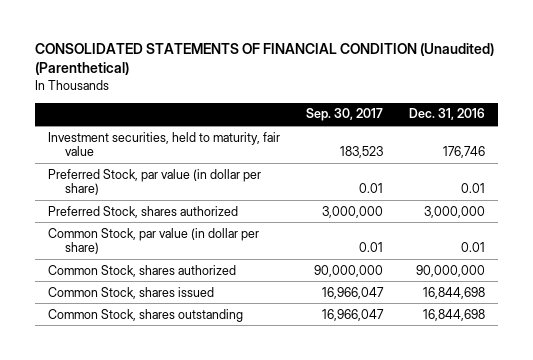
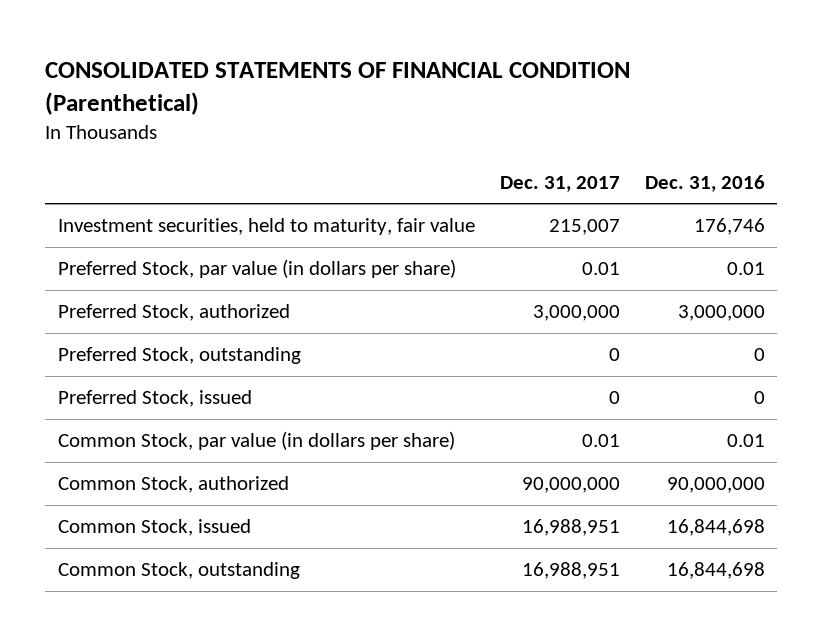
[34,43,494,76] CONSOLIDATED STATEMENTS OF FINANCIAL CONDITION (Unaudited) (Parenthetical) -> [45,61,631,115] CONSOLIDATED STATEMENTS OF FINANCIAL CONDITION (Parenthetical)
[306,108,384,122] Sep. 30, 2017 -> none
none -> [499,175,620,192] Dec. 31, 2017
[48,168,262,196] Preferred Stock, par value (in dollar per share) -> [57,259,456,279] Preferred Stock, par value (in dollars per share)
[48,205,239,218] Preferred Stock, shares authorized -> [57,304,290,322] Preferred Stock, authorized
none -> [57,347,301,365] Preferred Stock, outstanding
none -> [57,390,252,408] Preferred Stock, issued
[48,227,260,255] Common Stock, par value (in dollar per share) -> [57,431,455,451] Common Stock, par value (in dollars per share)
[48,264,237,277] Common Stock, shares authorized -> [57,476,289,494] Common Stock, authorized
[48,286,215,299] Common Stock, shares issued -> [57,519,251,537] Common Stock, issued
[48,308,244,322] Common Stock, shares outstanding -> [57,562,300,580] Common Stock, outstanding

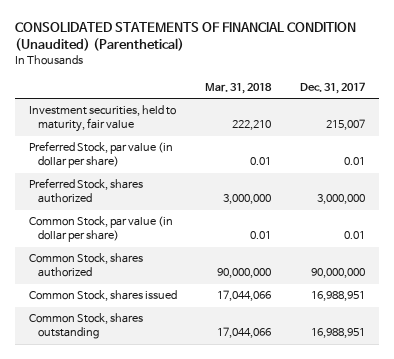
[45,61,631,115] CONSOLIDATED STATEMENTS OF FINANCIAL CONDITION (Parenthetical) -> [14,22,356,52] CONSOLIDATED STATEMENTS OF FINANCIAL CONDITION (Unaudited) (Parenthetical)
[644,174,765,192] Dec. 31, 2016 -> none
none -> [205,82,273,94] Mar. 31, 2018
[57,347,301,365] Preferred Stock, outstanding -> none
[57,390,252,408] Preferred Stock, issued -> none
[57,259,456,279] Preferred Stock, par value (in dollars per share) -> [28,141,173,169] Preferred Stock, par value (in dollar per share)
[57,304,290,322] Preferred Stock, authorized -> [28,178,143,204] Preferred Stock, shares authorized
[57,431,455,451] Common Stock, par value (in dollars per share) -> [28,216,173,243] Common Stock, par value (in dollar per share)
[57,476,289,494] Common Stock, authorized -> [28,253,143,278] Common Stock, shares authorized
[57,519,251,537] Common Stock, issued -> [28,290,177,302] Common Stock, shares issued
[57,562,300,580] Common Stock, outstanding -> [28,313,143,340] Common Stock, shares outstanding

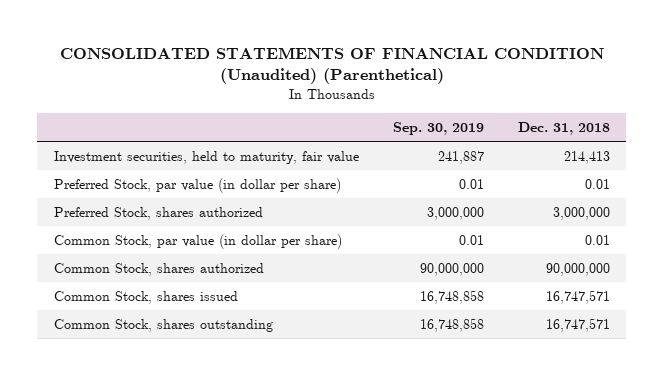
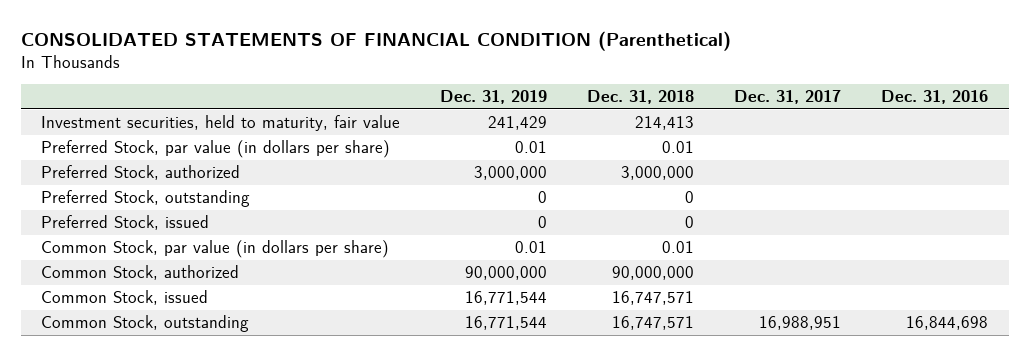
[59,46,604,85] CONSOLIDATED STATEMENTS OF FINANCIAL CONDITION (Unaudited) (Parenthetical) -> [20,30,731,51] CONSOLIDATED STATEMENTS OF FINANCIAL CONDITION (Parenthetical)
[392,122,484,136] Sep. 30, 2019 -> none
none -> [439,90,547,105] Dec. 31, 2019
none -> [734,90,842,105] Dec. 31, 2017
none -> [881,90,989,105] Dec. 31, 2016
[53,177,341,193] Preferred Stock, par value (in dollar per share) -> [40,139,390,158] Preferred Stock, par value (in dollars per share)
[53,206,263,220] Preferred Stock, shares authorized -> [40,164,240,180] Preferred Stock, authorized
none -> [40,189,250,207] Preferred Stock, outstanding
none -> [40,214,209,230] Preferred Stock, issued
[53,233,342,249] Common Stock, par value (in dollar per share) -> [40,239,389,258] Common Stock, par value (in dollars per share)
[53,262,264,276] Common Stock, shares authorized -> [40,264,239,280] Common Stock, authorized
[53,290,238,304] Common Stock, shares issued -> [40,289,208,305] Common Stock, issued
[53,318,273,332] Common Stock, shares outstanding -> [40,314,249,332] Common Stock, outstanding

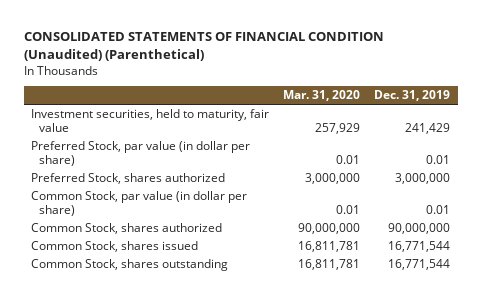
[20,30,731,51] CONSOLIDATED STATEMENTS OF FINANCIAL CONDITION (Parenthetical) -> [23,32,384,62] CONSOLIDATED STATEMENTS OF FINANCIAL CONDITION (Unaudited) (Parenthetical)
[587,90,695,105] Dec. 31, 2018 -> none
[734,90,842,105] Dec. 31, 2017 -> none
[881,90,989,105] Dec. 31, 2016 -> none
none -> [283,90,361,102] Mar. 31, 2020
[40,189,250,207] Preferred Stock, outstanding -> none
[40,214,209,230] Preferred Stock, issued -> none
[40,139,390,158] Preferred Stock, par value (in dollars per share) -> [30,141,250,167] Preferred Stock, par value (in dollar per share)
[40,164,240,180] Preferred Stock, authorized -> [30,173,225,185] Preferred Stock, shares authorized
[40,239,389,258] Common Stock, par value (in dollars per share) -> [30,191,247,217] Common Stock, par value (in dollar per share)
[40,264,239,280] Common Stock, authorized -> [30,223,222,235] Common Stock, shares authorized
[40,289,208,305] Common Stock, issued -> [30,241,198,253] Common Stock, shares issued
[40,314,249,332] Common Stock, outstanding -> [30,259,228,272] Common Stock, shares outstanding

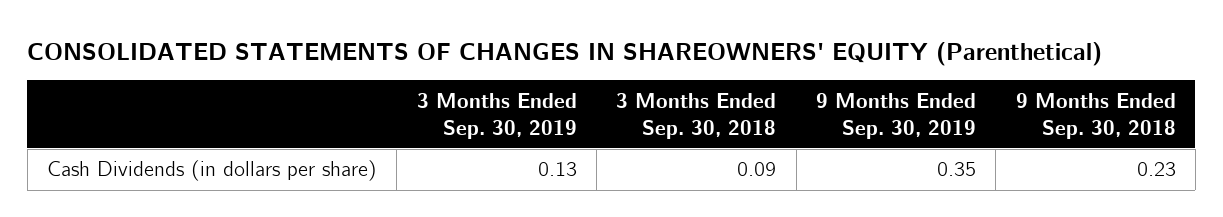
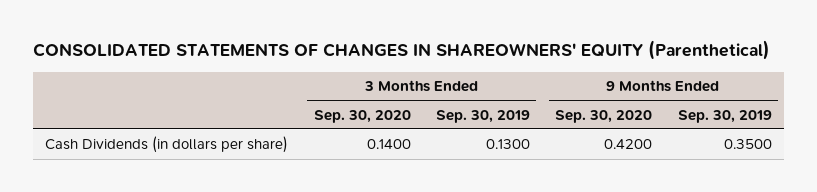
[616,92,777,139] 3 Months Ended Sep. 30, 2018 -> none
[1015,92,1176,139] 9 Months Ended Sep. 30, 2018 -> none
none -> [313,109,411,123] Sep. 30, 2020
none -> [555,109,653,123] Sep. 30, 2020
[537,162,577,177] 0.13 -> [485,139,530,150] 0.1300
[936,162,976,177] 0.35 -> [723,139,772,150] 0.3500

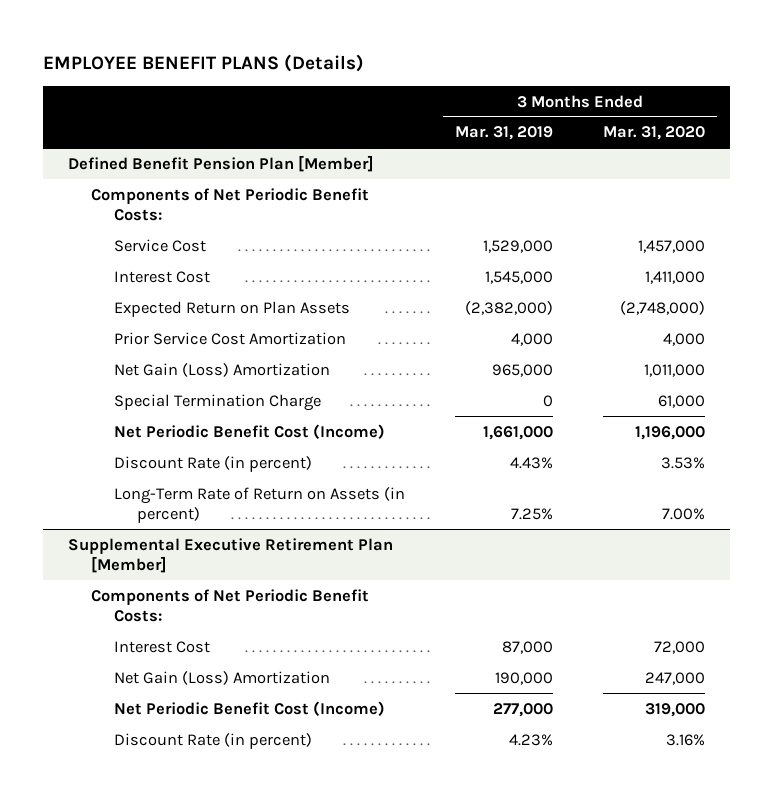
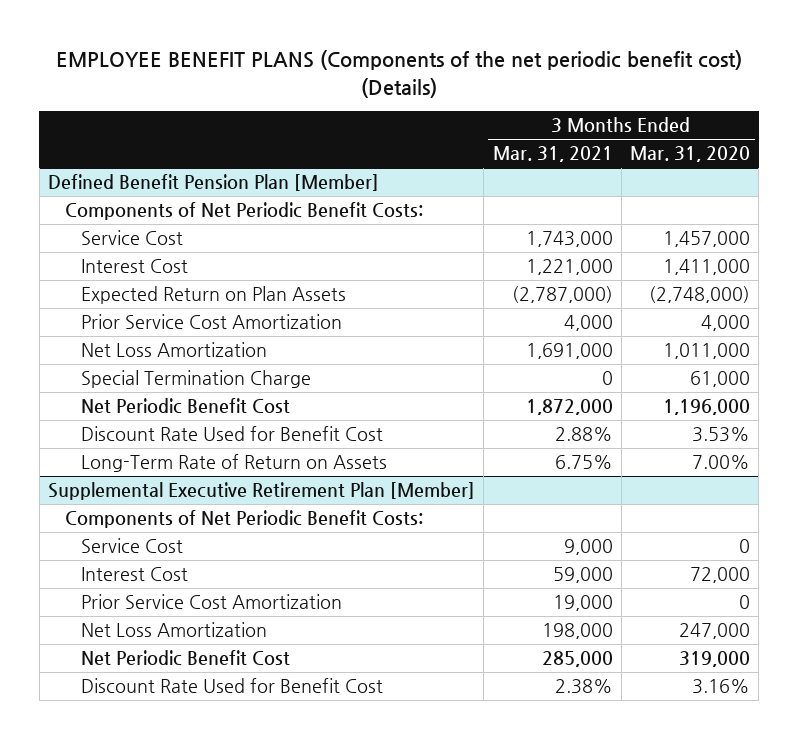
[43,54,365,73] EMPLOYEE BENEFIT PLANS (Details) -> [56,50,743,98] EMPLOYEE BENEFIT PLANS (Components of the net periodic benefit cost) (Details)
[455,126,554,141] Mar. 31, 2019 -> none
none -> [492,146,613,163] Mar. 31, 2021
[114,362,331,377] Net Gain (Loss) Amortization -> [80,342,267,358] Net Loss Amortization
[114,423,386,439] Net Periodic Benefit Cost (Income) -> [80,398,290,415] Net Periodic Benefit Cost
[114,455,313,472] Discount Rate (in percent) -> [80,426,383,442] Discount Rate Used for Benefit Cost
[114,486,406,523] Long-Term Rate of Return on Assets (in percent) -> [80,454,387,473] Long-Term Rate of Return on Assets
none -> [80,538,183,554] Service Cost
none -> [80,594,342,610] Prior Service Cost Amortization
[114,670,331,685] Net Gain (Loss) Amortization -> [80,622,267,638] Net Loss Amortization
[114,700,386,716] Net Periodic Benefit Cost (Income) -> [80,650,290,667] Net Periodic Benefit Cost
[114,732,313,749] Discount Rate (in percent) -> [80,678,383,694] Discount Rate Used for Benefit Cost

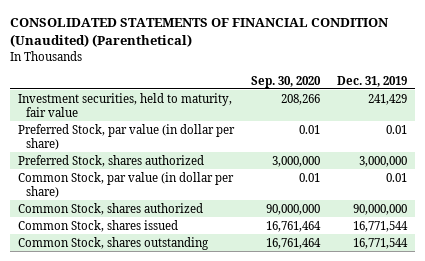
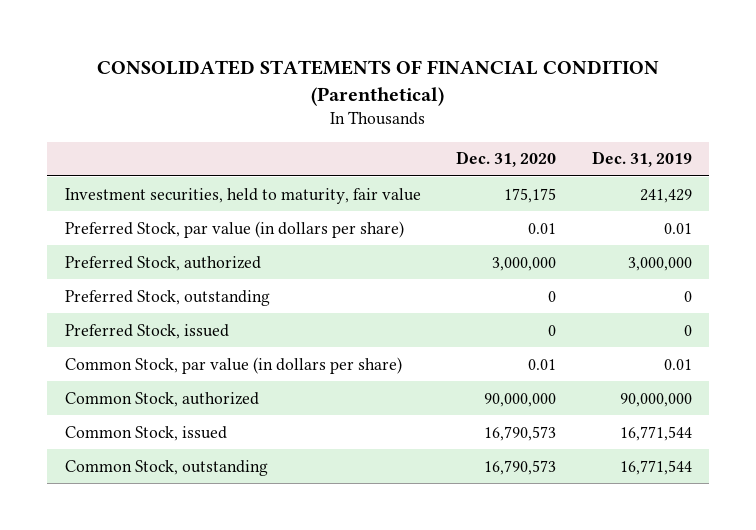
[9,18,389,48] CONSOLIDATED STATEMENTS OF FINANCIAL CONDITION (Unaudited) (Parenthetical) -> [97,60,660,106] CONSOLIDATED STATEMENTS OF FINANCIAL CONDITION (Parenthetical)
[250,75,321,88] Sep. 30, 2020 -> none
none -> [456,151,557,168] Dec. 31, 2020
[18,123,236,150] Preferred Stock, par value (in dollar per share) -> [64,220,404,238] Preferred Stock, par value (in dollars per share)
[18,154,205,167] Preferred Stock, shares authorized -> [64,255,261,271] Preferred Stock, authorized
none -> [64,289,270,306] Preferred Stock, outstanding
none -> [64,323,229,339] Preferred Stock, issued
[18,171,235,198] Common Stock, par value (in dollar per share) -> [64,356,402,374] Common Stock, par value (in dollars per share)
[18,202,204,215] Common Stock, shares authorized -> [64,391,259,407] Common Stock, authorized
[18,219,179,232] Common Stock, shares issued -> [64,425,227,441] Common Stock, issued
[18,236,210,250] Common Stock, shares outstanding -> [64,459,268,476] Common Stock, outstanding

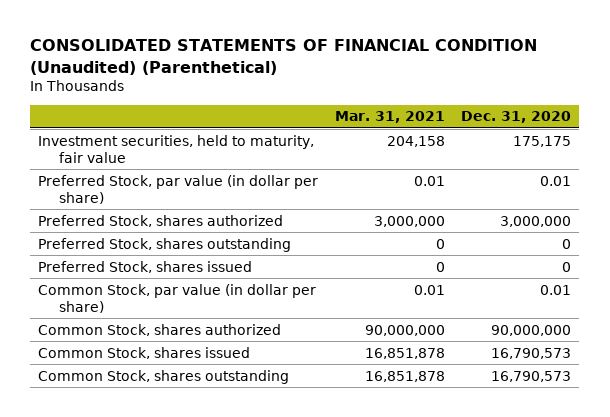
[97,60,660,106] CONSOLIDATED STATEMENTS OF FINANCIAL CONDITION (Parenthetical) -> [30,39,538,75] CONSOLIDATED STATEMENTS OF FINANCIAL CONDITION (Unaudited) (Parenthetical)
[591,151,692,168] Dec. 31, 2019 -> none
none -> [334,111,445,124] Mar. 31, 2021
[64,220,404,238] Preferred Stock, par value (in dollars per share) -> [38,174,319,204] Preferred Stock, par value (in dollar per share)
[64,255,261,271] Preferred Stock, authorized -> [38,214,284,227] Preferred Stock, shares authorized
[64,289,270,306] Preferred Stock, outstanding -> [38,237,292,252] Preferred Stock, shares outstanding
[64,323,229,339] Preferred Stock, issued -> [38,260,253,273] Preferred Stock, shares issued
[64,356,402,374] Common Stock, par value (in dollars per share) -> [38,283,317,313] Common Stock, par value (in dollar per share)
[64,391,259,407] Common Stock, authorized -> [38,323,282,336] Common Stock, shares authorized
[64,425,227,441] Common Stock, issued -> [38,346,251,359] Common Stock, shares issued
[64,459,268,476] Common Stock, outstanding -> [38,369,290,384] Common Stock, shares outstanding

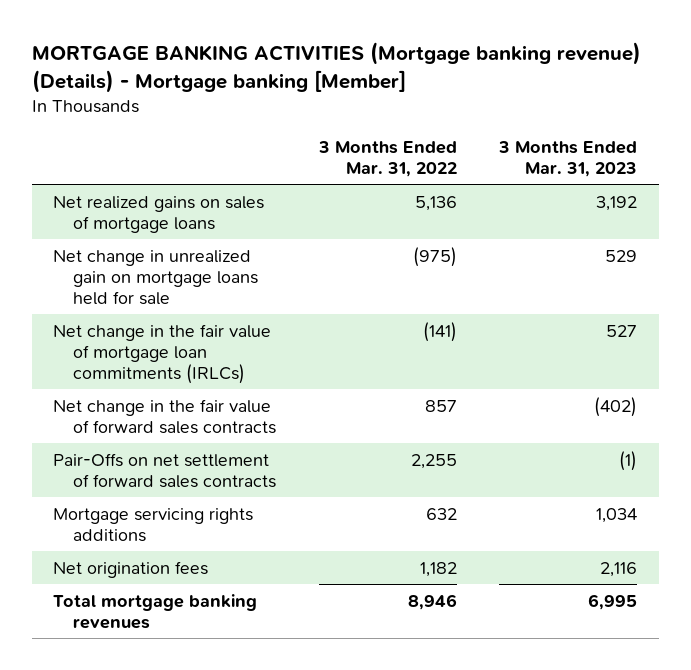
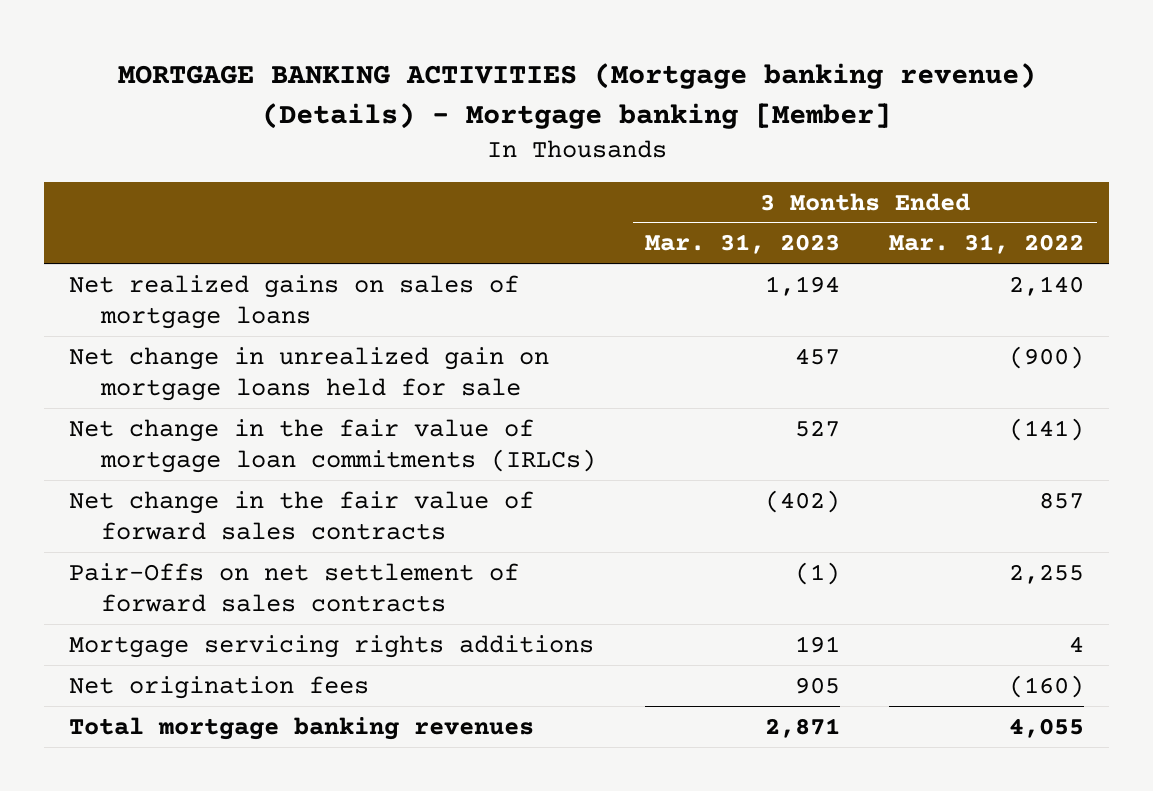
[414,195,457,211] 5,136 -> [1009,275,1085,296] 2,140
[596,195,638,211] 3,192 -> [764,275,840,296] 1,194
[412,246,457,267] (975) -> [1009,345,1085,369] (900)
[605,249,638,262] 529 -> [794,347,840,365] 457
[425,507,457,520] 632 -> [1069,635,1085,652] 4
[596,507,638,523] 1,034 -> [794,635,840,653] 191
[419,561,457,577] 1,182 -> [1009,674,1085,698] (160)
[600,561,638,577] 2,116 -> [794,676,840,694] 905
[407,593,457,610] 8,946 -> [1009,717,1085,738] 4,055
[588,593,638,610] 6,995 -> [764,717,840,738] 2,871

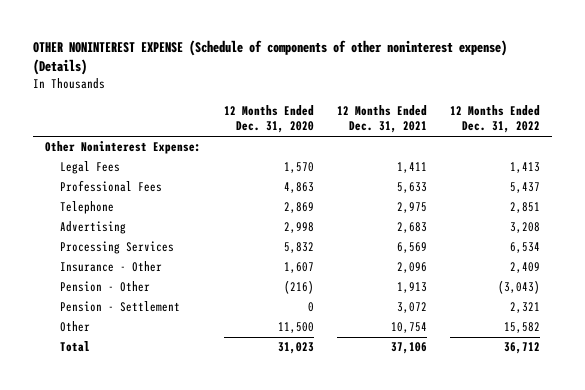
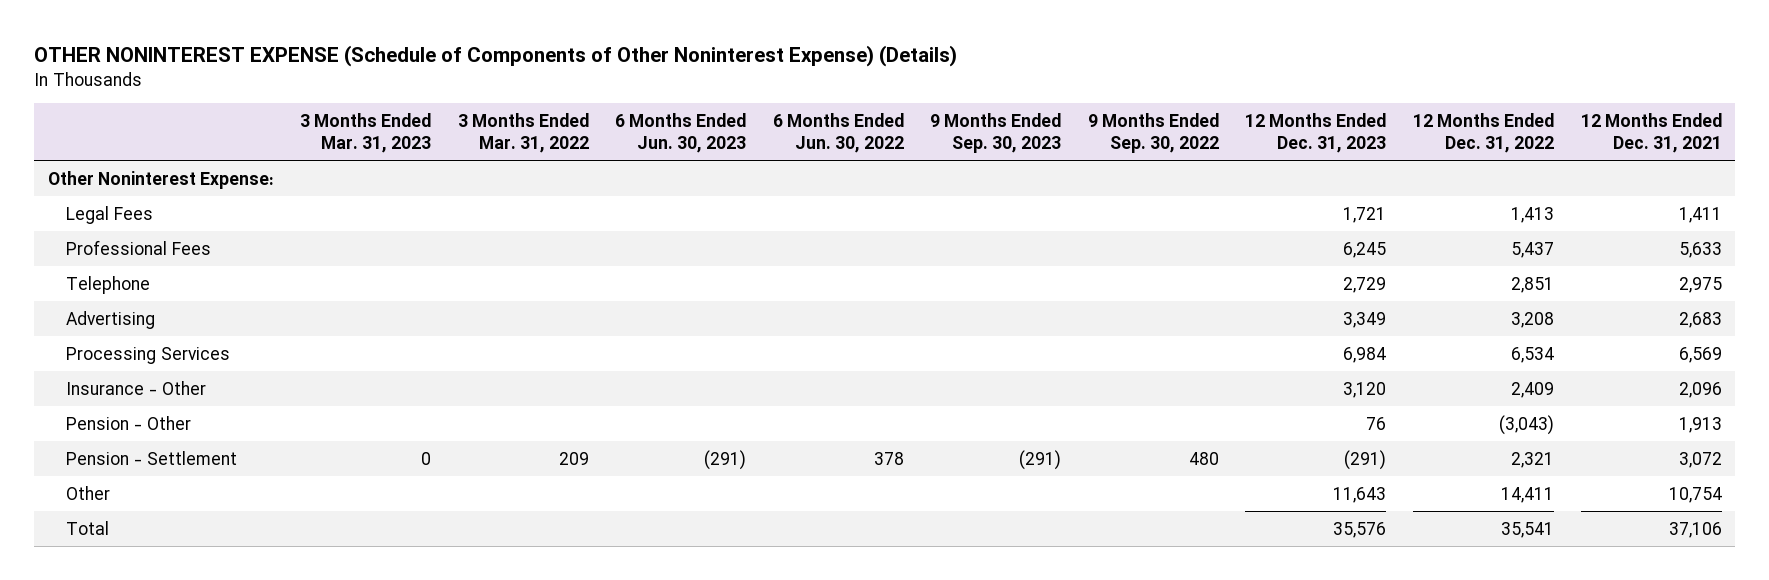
[33,40,508,76] OTHER NONINTEREST EXPENSE (Schedule of components of other noninterest expense) (Details) -> [34,44,958,67] OTHER NONINTEREST EXPENSE (Schedule of Components of Other Noninterest Expense) (Details)
[223,104,314,134] 12 Months Ended Dec. 31, 2020 -> none
none -> [300,113,432,154] 3 Months Ended Mar. 31, 2023
none -> [457,113,589,154] 3 Months Ended Mar. 31, 2022
none -> [615,113,747,154] 6 Months Ended Jun. 30, 2023
none -> [772,113,904,154] 6 Months Ended Jun. 30, 2022
none -> [930,113,1062,154] 9 Months Ended Sep. 30, 2023
none -> [1087,113,1219,154] 9 Months Ended Sep. 30, 2022
none -> [1245,113,1387,154] 12 Months Ended Dec. 31, 2023
[504,322,541,334] 15,582 -> [1500,486,1554,503] 14,411
[504,342,541,355] 36,712 -> [1500,521,1554,538] 35,541

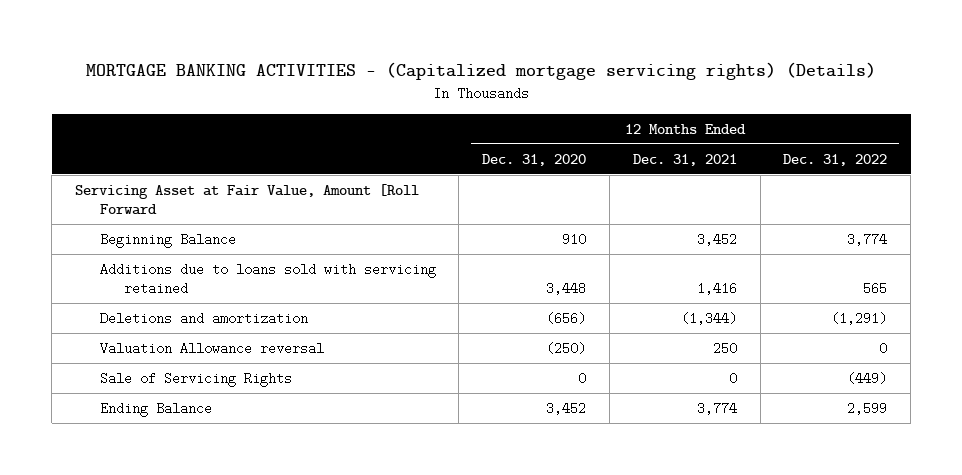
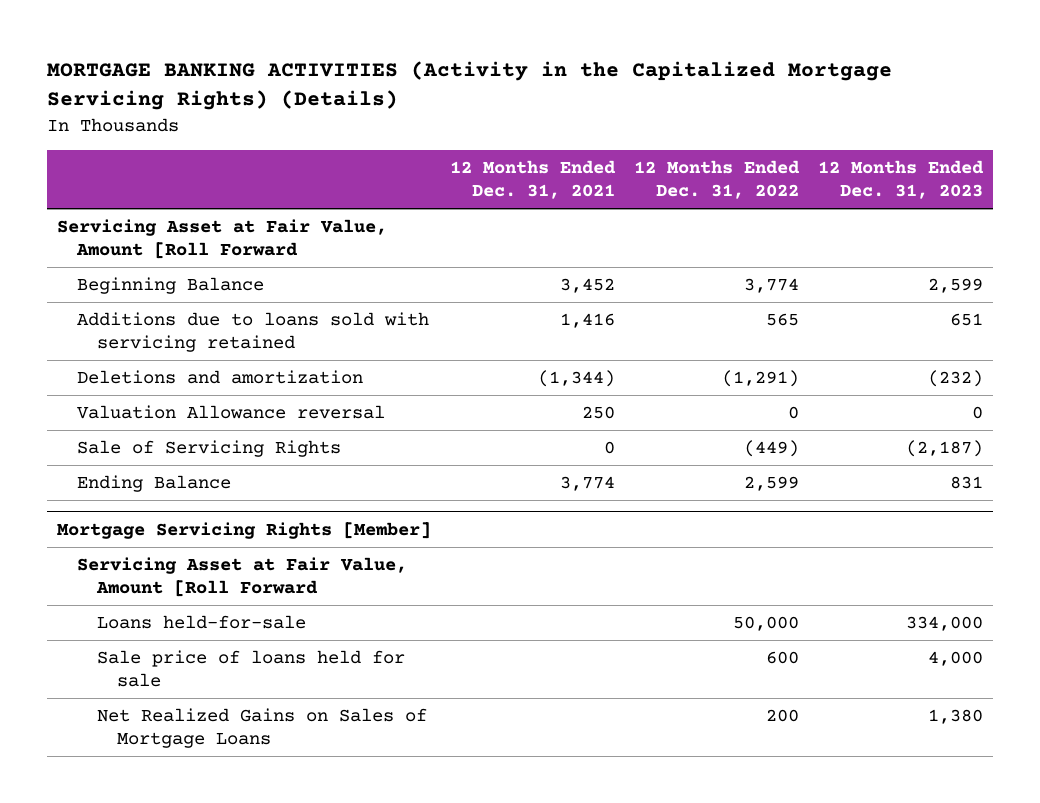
[86,62,877,81] MORTGAGE BANKING ACTIVITIES - (Capitalized mortgage servicing rights) (Details) -> [46,61,892,111] MORTGAGE BANKING ACTIVITIES (Activity in the Capitalized Mortgage Servicing Rights) (Details)
[482,153,587,166] Dec. 31, 2020 -> none
none -> [818,159,985,200] 12 Months Ended Dec. 31, 2023
none -> [56,521,431,539] Mortgage Servicing Rights [Member]
none -> [76,556,407,598] Servicing Asset at Fair Value, Amount [Roll Forward
none -> [97,614,307,629] Loans held-for-sale
none -> [97,649,406,688] Sale price of loans held for sale
none -> [97,707,428,749] Net Realized Gains on Sales of Mortgage Loans

